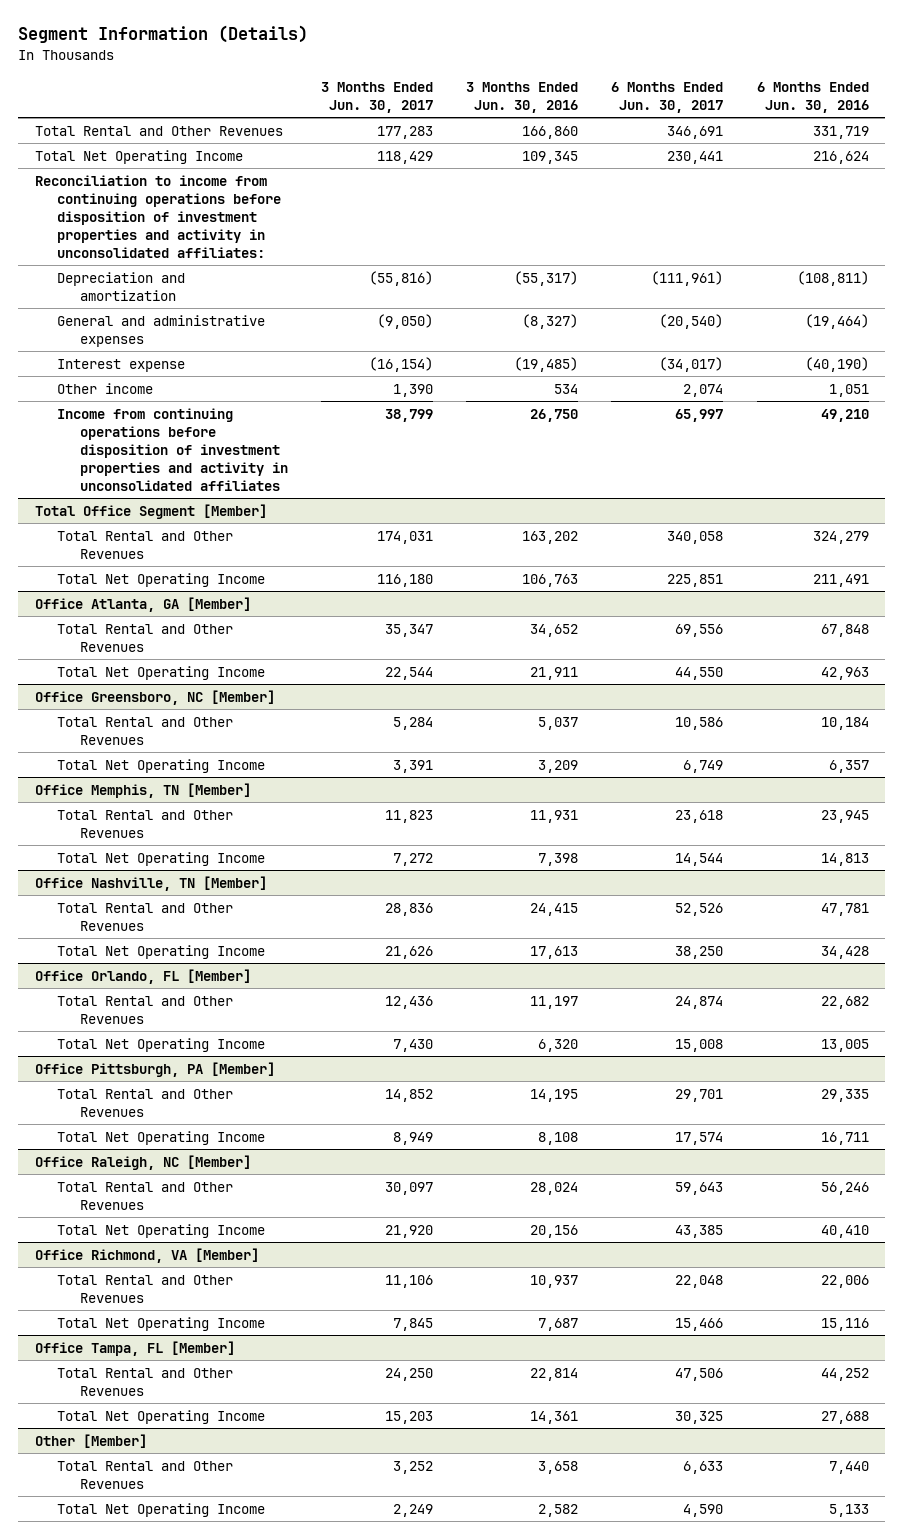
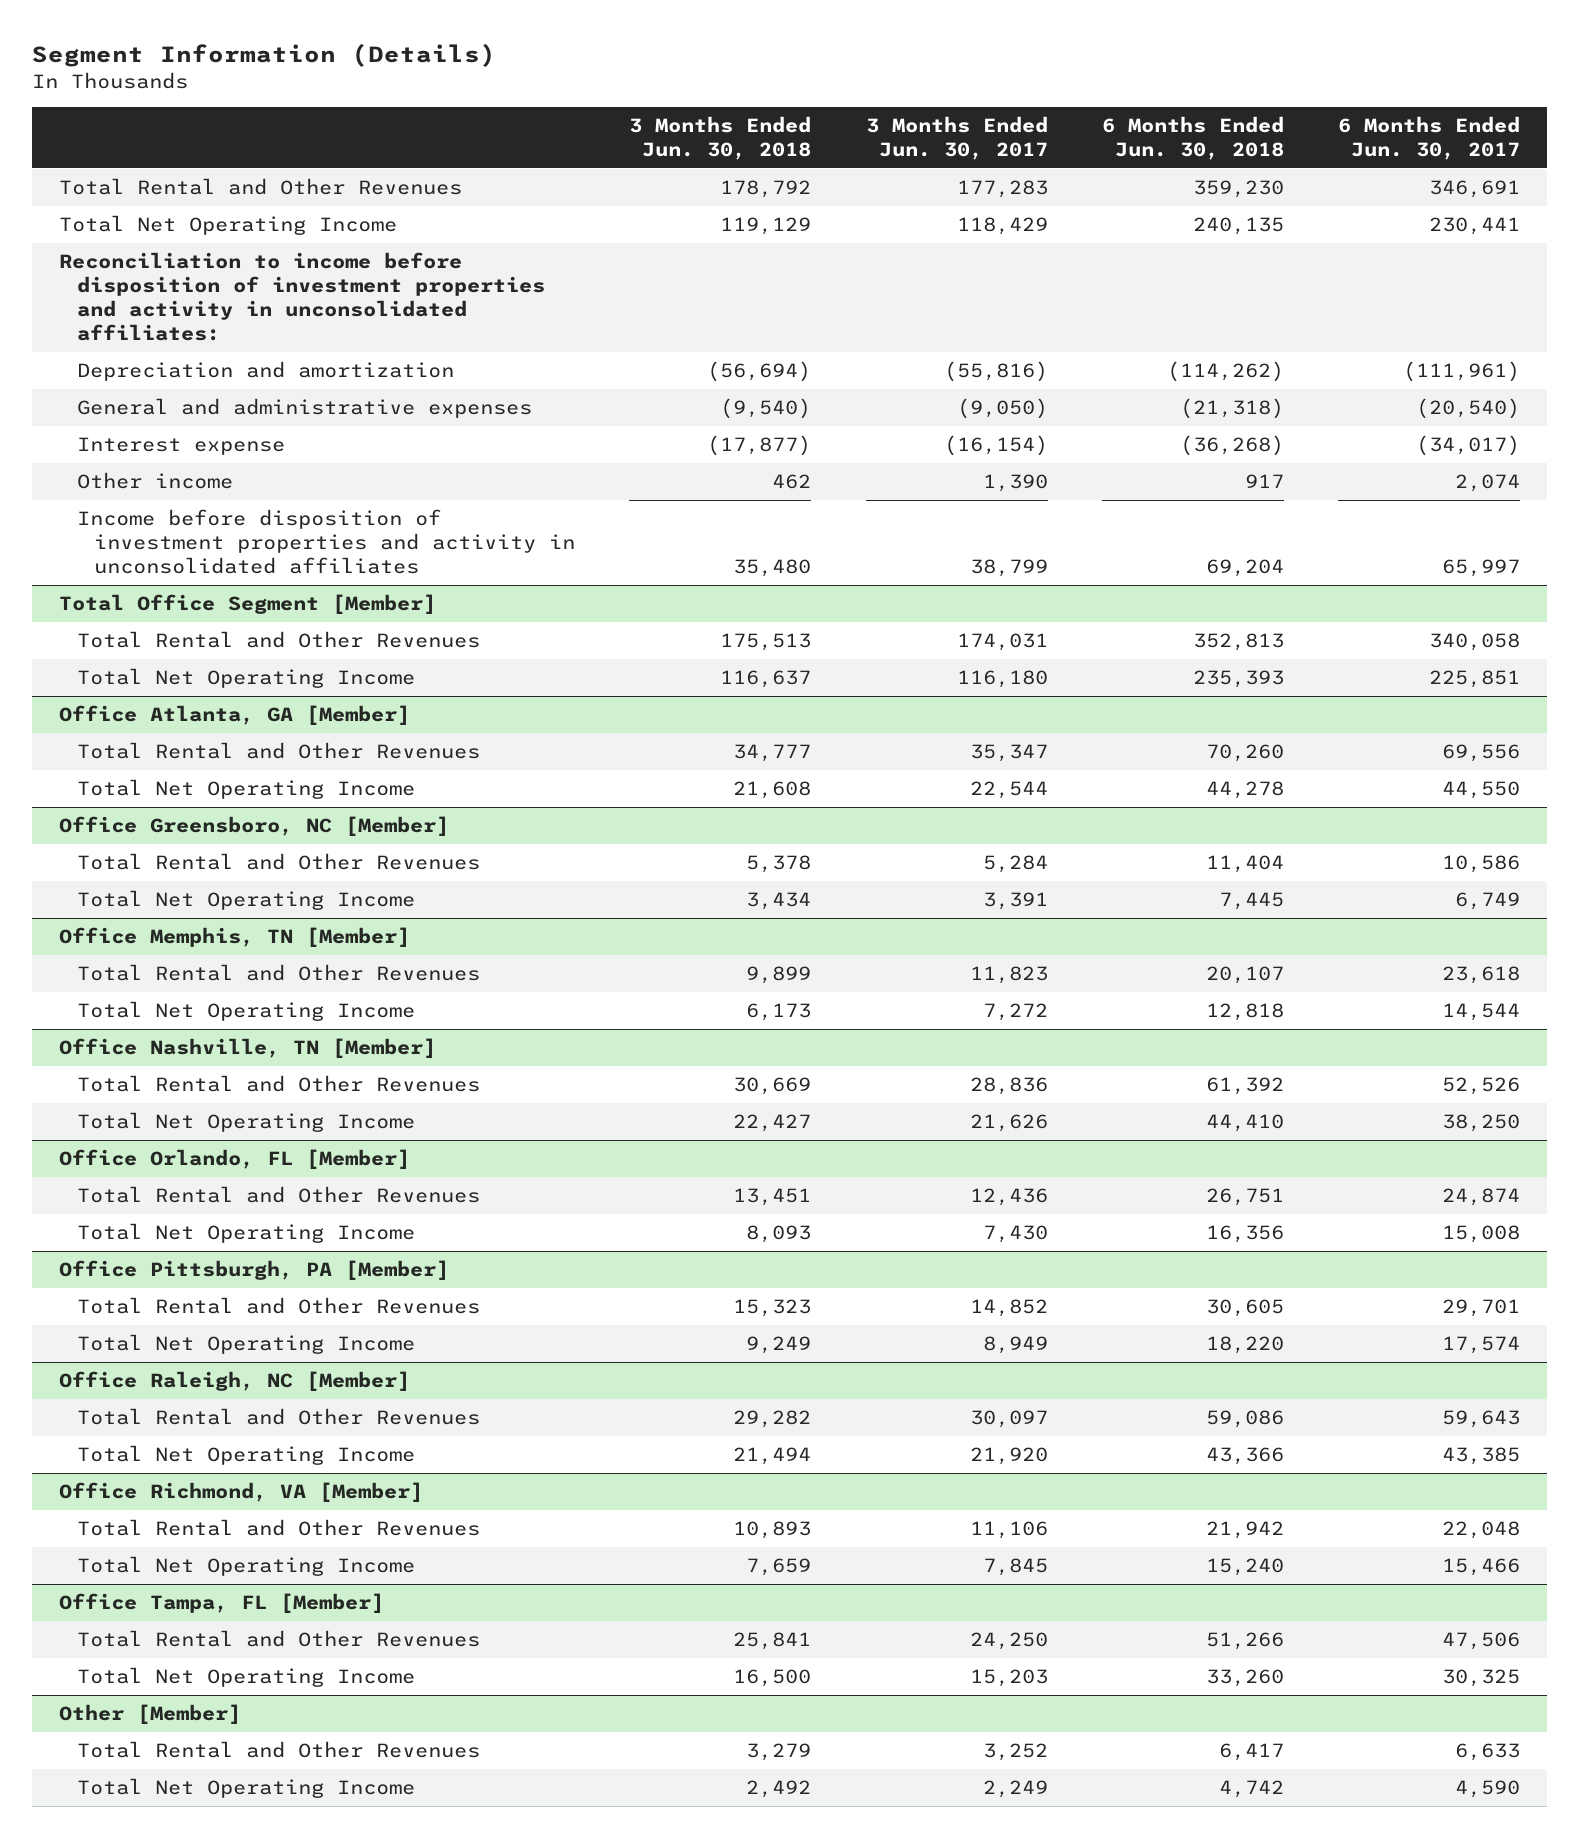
[466,81,579,113] 3 Months Ended Jun. 30, 2016 -> none
[756,81,869,113] 6 Months Ended Jun. 30, 2016 -> none
none -> [629,116,812,161] 3 Months Ended Jun. 30, 2018
none -> [1101,116,1284,161] 6 Months Ended Jun. 30, 2018
[34,174,282,258] Reconciliation to income from continuing operations before disposition of investment properties and activity in unconsolidated affiliates: -> [59,252,545,341] Reconciliation to income before disposition of investment properties and activity in unconsolidated affiliates:
[57,407,289,491] Income from continuing operations before disposition of investment properties and activity in unconsolidated affiliates -> [76,509,575,574] Income before disposition of investment properties and activity in unconsolidated affiliates

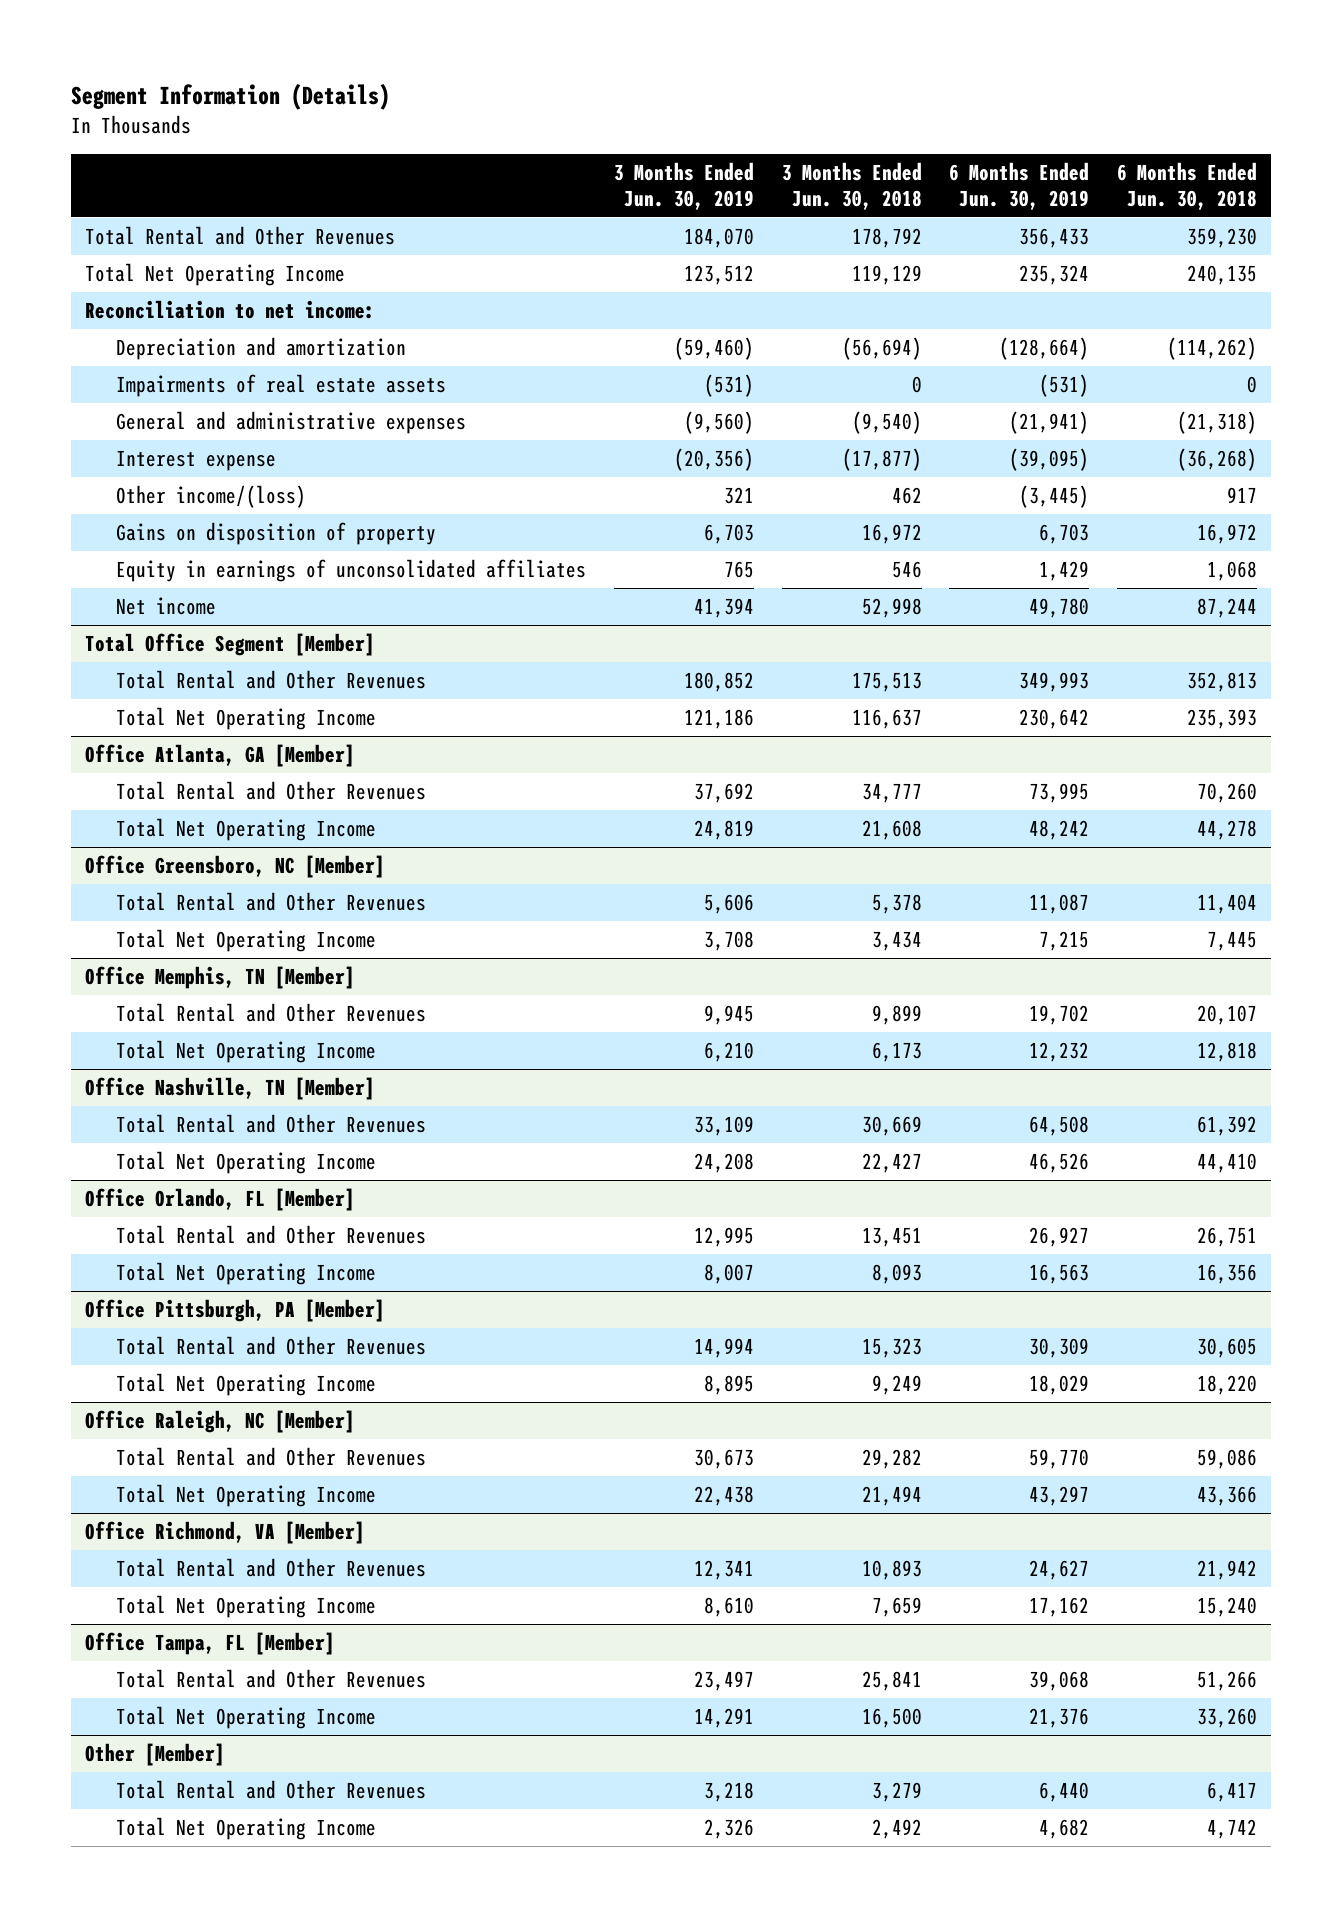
[865,116,1048,161] 3 Months Ended Jun. 30, 2017 -> none
[1338,116,1521,161] 6 Months Ended Jun. 30, 2017 -> none
none -> [613,162,754,210] 3 Months Ended Jun. 30, 2019
none -> [949,162,1090,210] 6 Months Ended Jun. 30, 2019
[59,252,545,341] Reconciliation to income before disposition of investment properties and activity in unconsolidated affiliates: -> [84,300,375,320] Reconciliation to net income:
none -> [115,374,446,398] Impairments of real estate assets
[76,509,575,574] Income before disposition of investment properties and activity in unconsolidated affiliates -> none
[76,472,233,490] Other income -> [115,485,306,509] Other income/(loss)
none -> [115,522,436,546] Gains on disposition of property
none -> [115,559,586,583] Equity in earnings of unconsolidated affiliates
none -> [115,597,216,616] Net income

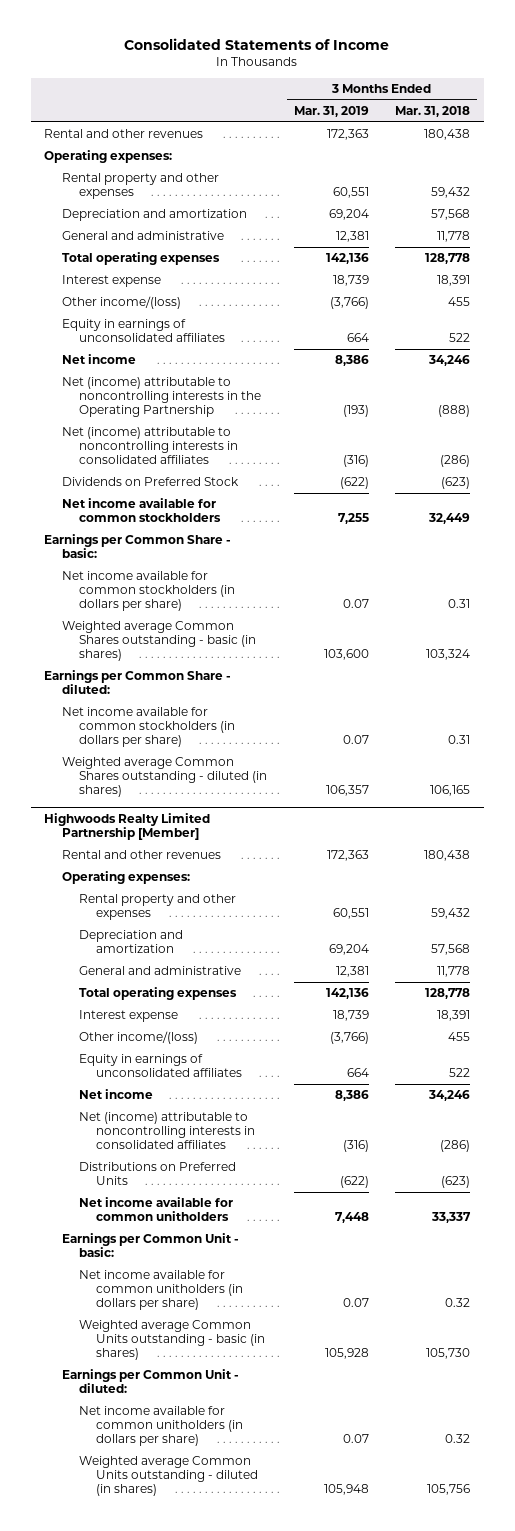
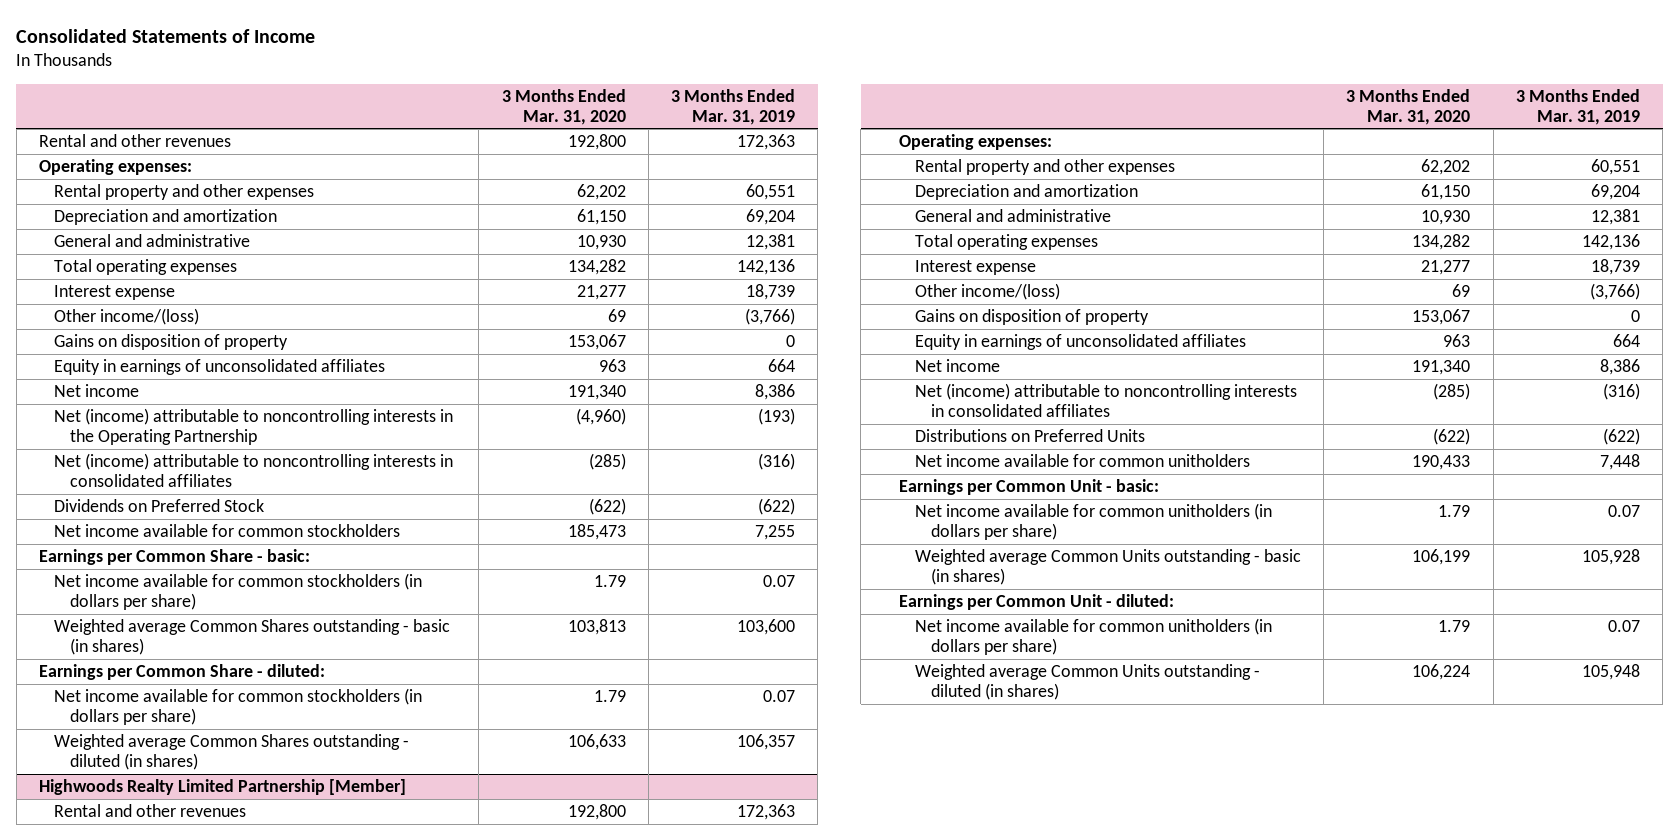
[395,105,471,117] Mar. 31, 2018 -> none
none -> [501,88,626,125] 3 Months Ended Mar. 31, 2020
none -> [54,334,289,351] Gains on disposition of property
none -> [914,309,1149,326] Gains on disposition of property

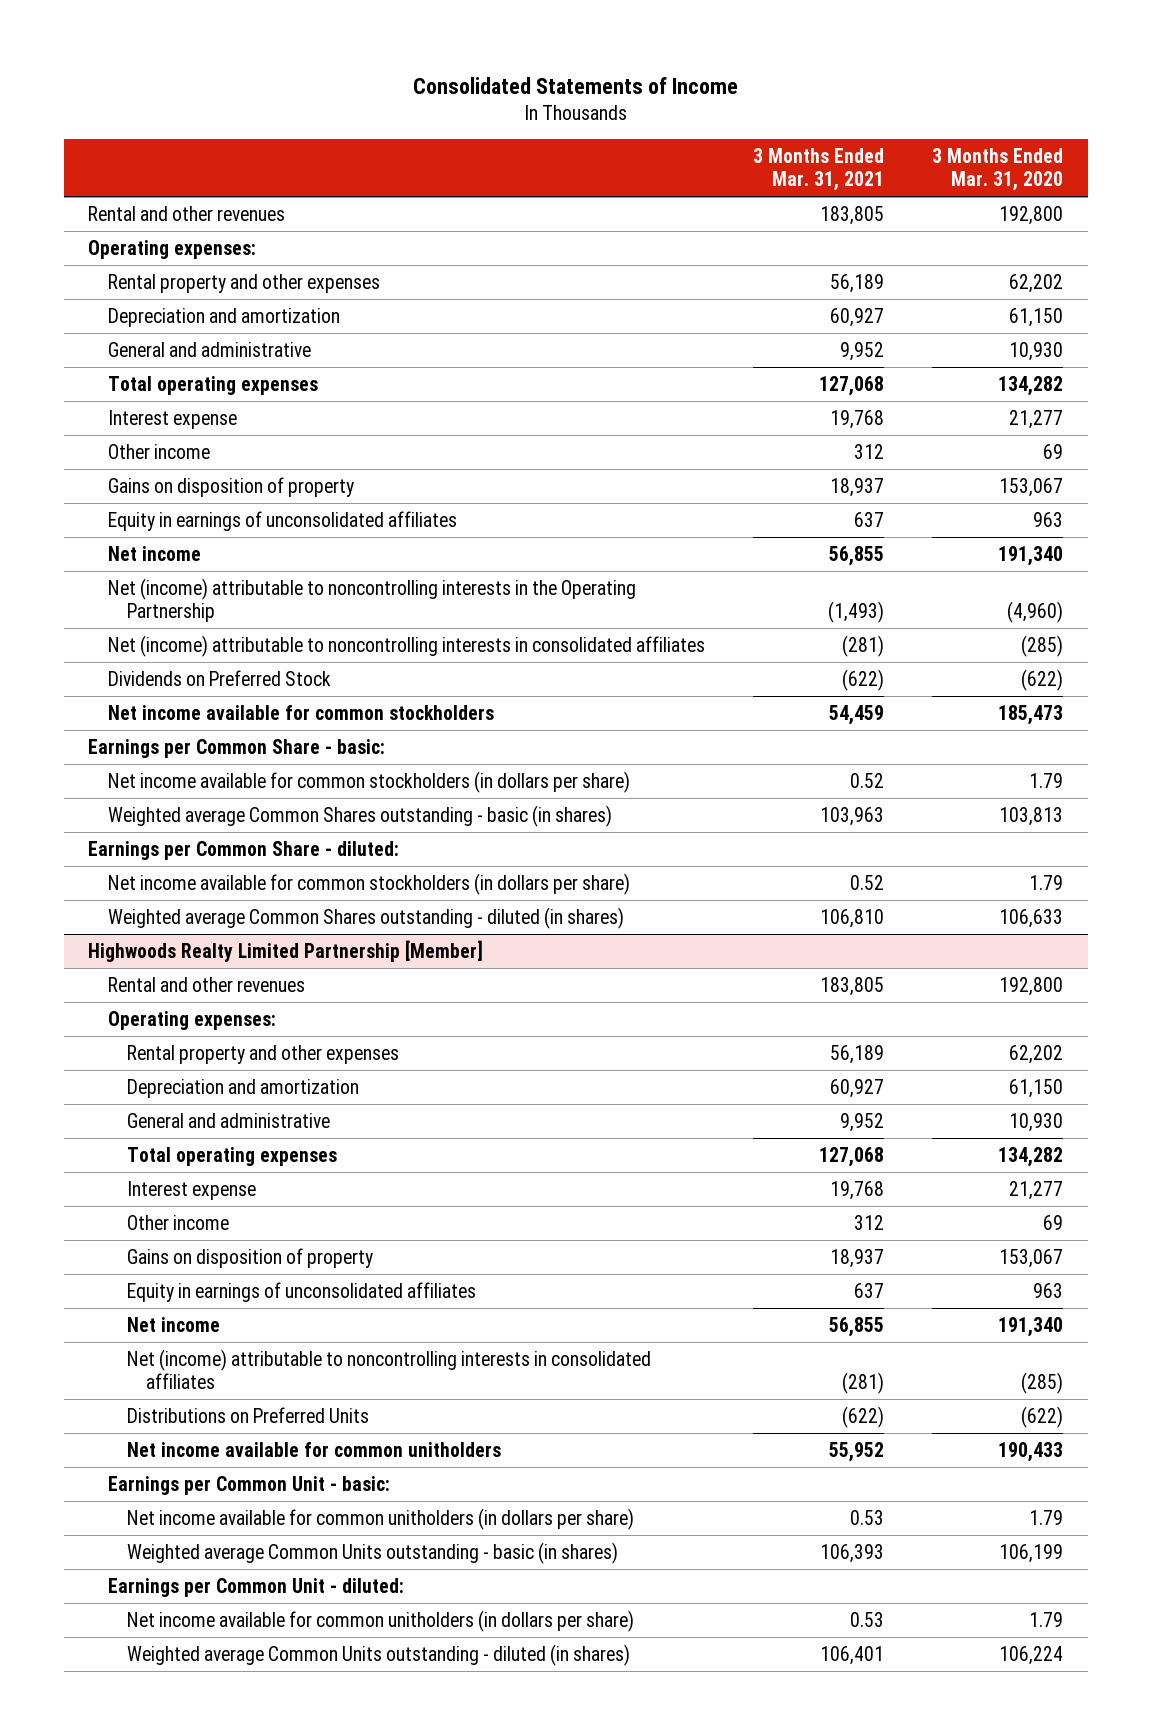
[671,88,796,125] 3 Months Ended Mar. 31, 2019 -> none
none -> [752,148,884,192] 3 Months Ended Mar. 31, 2021
[54,308,200,326] Other income/(loss) -> [107,444,210,460] Other income
[914,283,1060,301] Other income/(loss) -> [126,1215,229,1231] Other income

